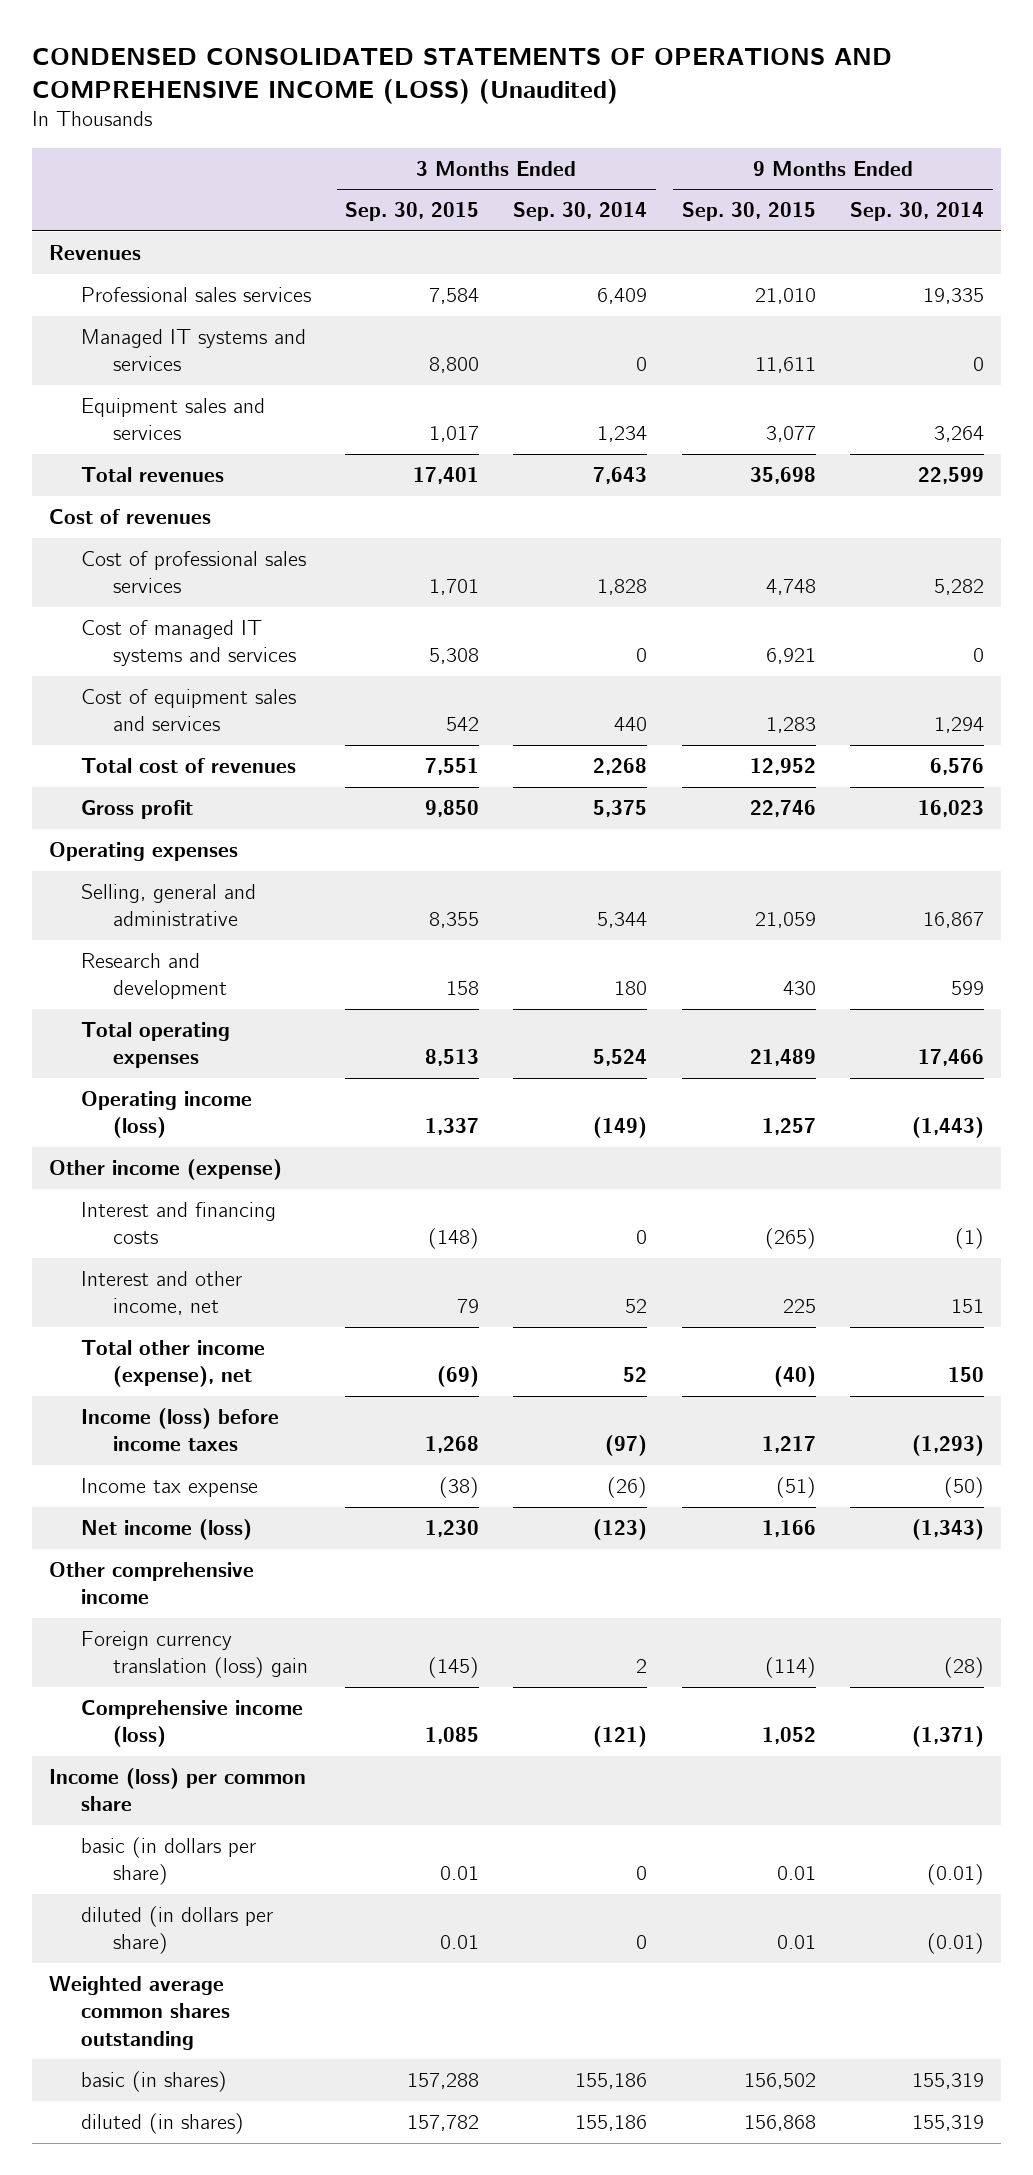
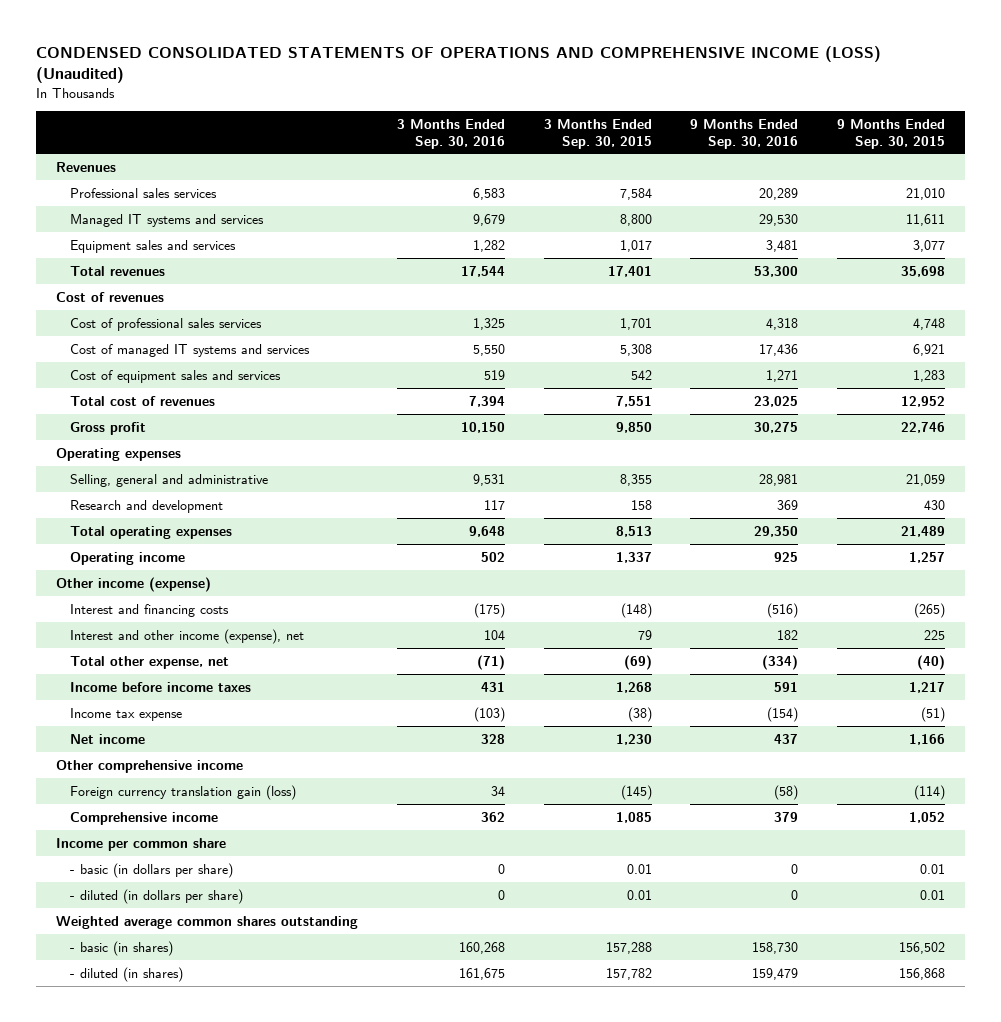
[513,202,648,222] Sep. 30, 2014 -> none
[849,202,984,222] Sep. 30, 2014 -> none
none -> [396,118,505,149] 3 Months Ended Sep. 30, 2016
none -> [690,118,799,149] 9 Months Ended Sep. 30, 2016
[80,1091,252,1139] Operating income (loss) -> [69,551,185,565] Operating income
[80,1271,242,1316] Interest and other income, net -> [69,628,304,644] Interest and other income (expense), net
[80,1340,265,1388] Total other income (expense), net -> [69,655,229,669] Total other expense, net
[80,1408,279,1452] Income (loss) before income taxes -> [69,681,251,692] Income before income taxes
[80,1519,252,1541] Net income (loss) -> [69,733,145,744] Net income
[80,1631,308,1679] Foreign currency translation (loss) gain -> [69,784,296,800] Foreign currency translation gain (loss)
[80,1700,303,1748] Comprehensive income (loss) -> [69,811,218,825] Comprehensive income
[49,1768,307,1812] Income (loss) per common share -> [55,837,226,851] Income per common share
[80,1837,256,1886] basic (in dollars per share) -> [69,862,233,878] - basic (in dollars per share)
[80,1906,273,1955] diluted (in dollars per share) -> [69,888,243,904] - diluted (in dollars per share)
[80,2071,227,2093] basic (in shares) -> [69,940,173,956] - basic (in shares)
[80,2113,244,2135] diluted (in shares) -> [69,966,183,982] - diluted (in shares)

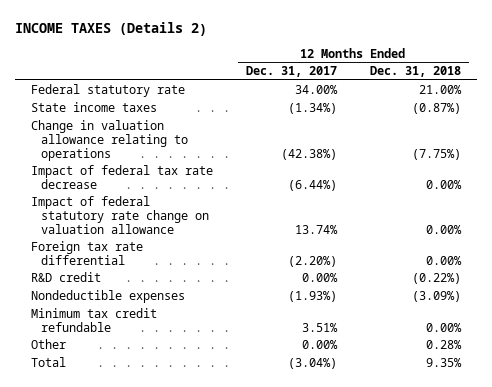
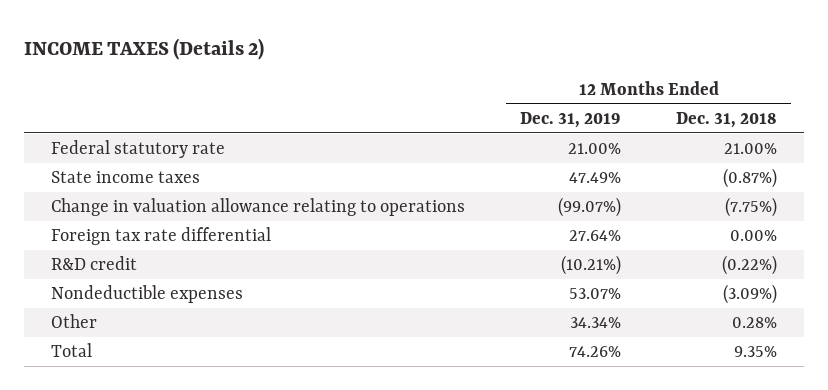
[246,66,338,78] Dec. 31, 2017 -> none
none -> [520,112,622,129] Dec. 31, 2019
[31,164,214,189] Impact of federal tax rate decrease -> none
[31,195,210,234] Impact of federal statutory rate change on valuation allowance -> none
[31,307,158,332] Minimum tax credit refundable -> none

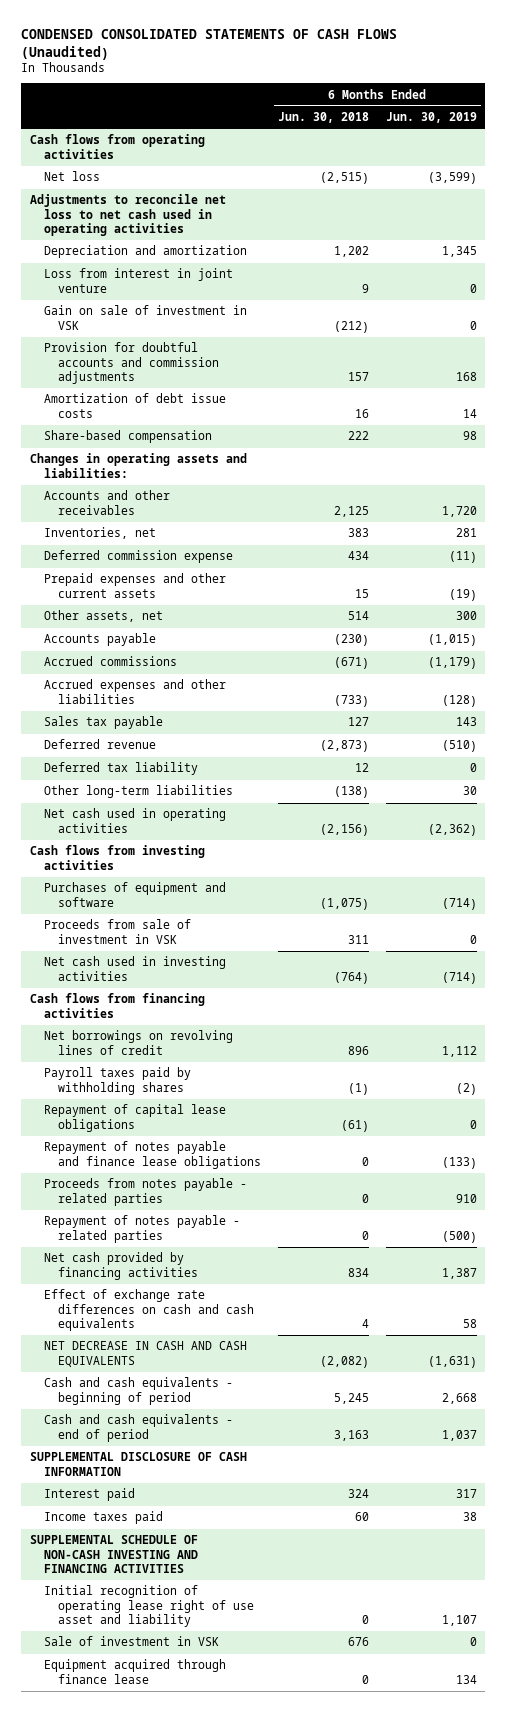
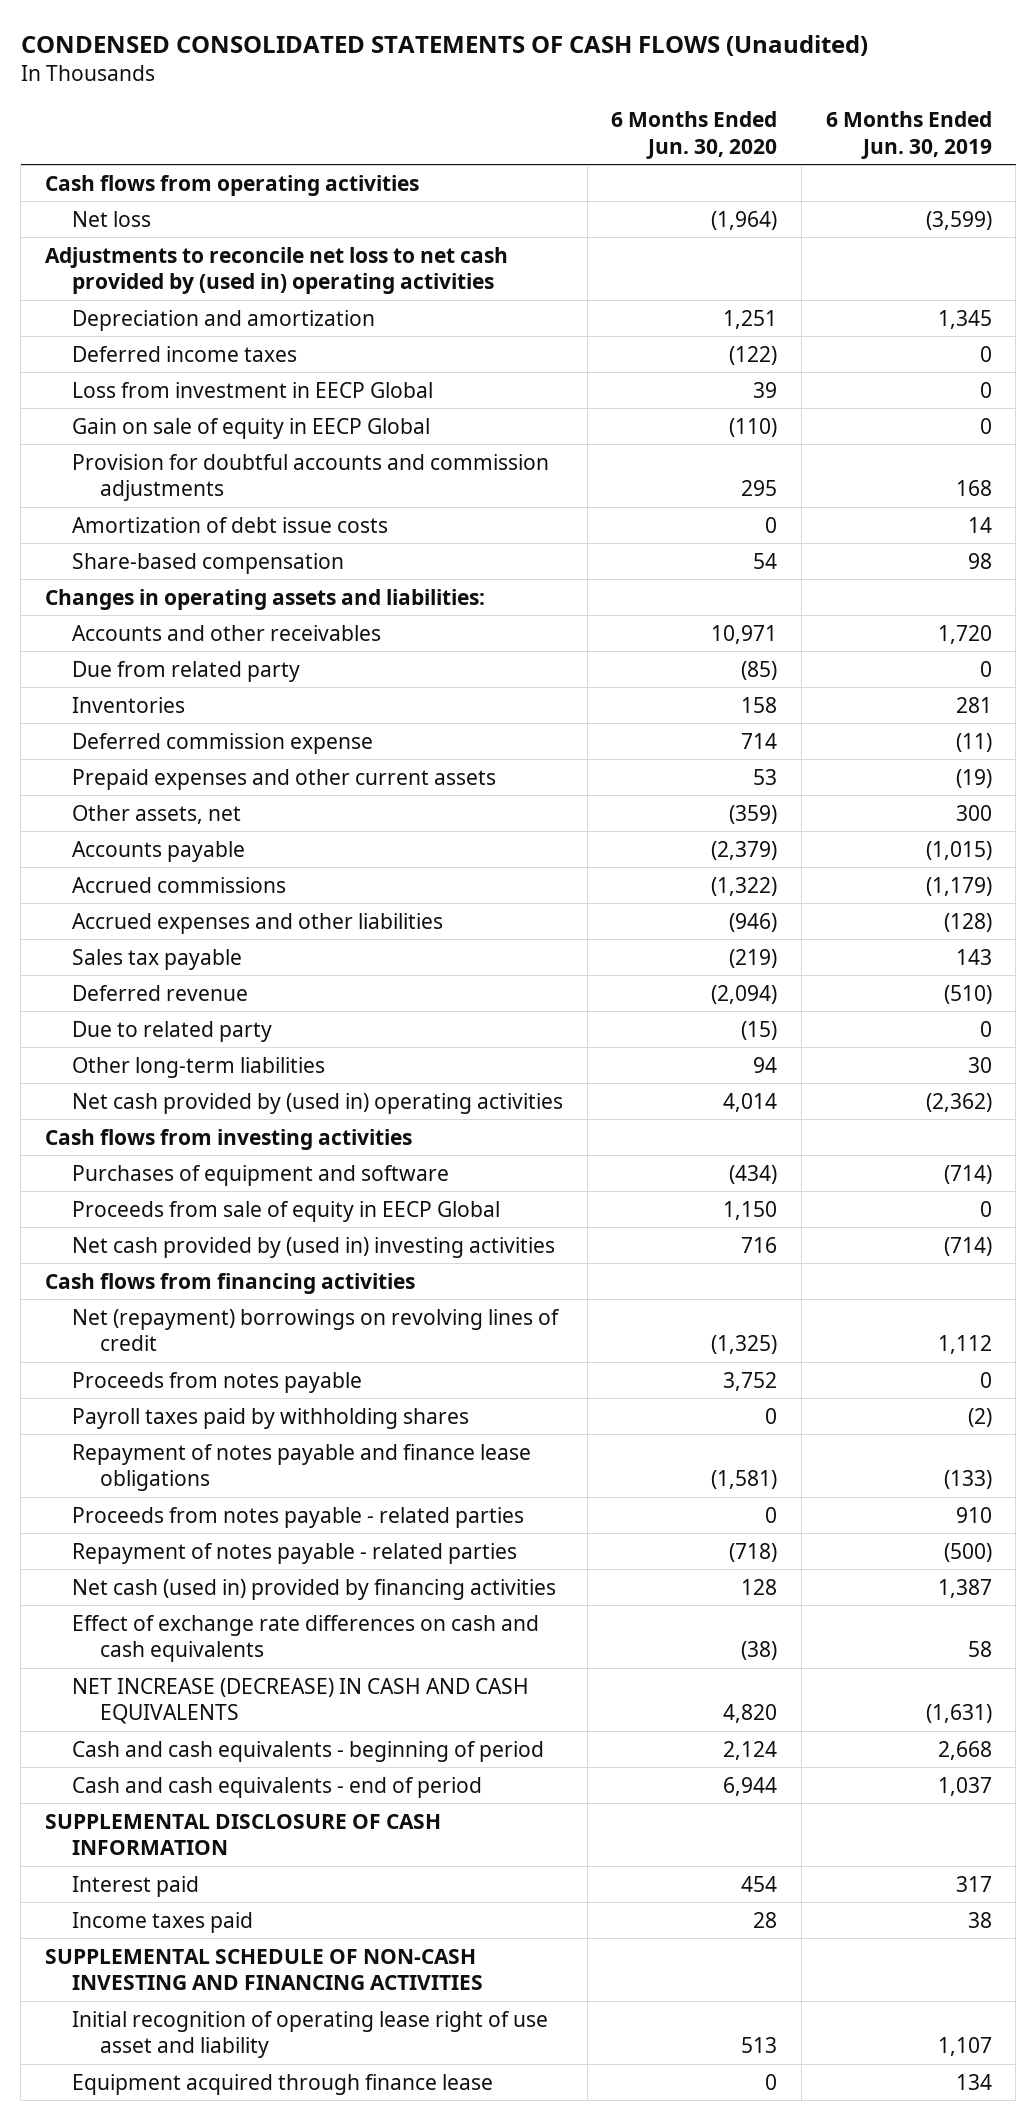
[277,112,369,124] Jun. 30, 2018 -> none
none -> [611,111,778,159] 6 Months Ended Jun. 30, 2020
[29,194,226,237] Adjustments to reconcile net loss to net cash used in operating activities -> [44,246,508,294] Adjustments to reconcile net loss to net cash provided by (used in) operating activities
[43,268,233,293] Loss from interest in joint venture -> none
none -> [72,345,298,362] Deferred income taxes
none -> [72,381,434,398] Loss from investment in EECP Global
[43,305,247,330] Gain on sale of investment in VSK -> [72,417,431,439] Gain on sale of equity in EECP Global
none -> [72,660,301,682] Due from related party
[43,527,156,540] Inventories, net -> [72,696,186,713] Inventories
[43,762,198,776] Deferred tax liability -> none
none -> [72,1020,273,1042] Due to related party
[43,808,226,833] Net cash used in operating activities -> [72,1092,564,1114] Net cash provided by (used in) operating activities
[43,919,191,944] Proceeds from sale of investment in VSK -> [72,1200,501,1222] Proceeds from sale of equity in EECP Global
[43,956,226,981] Net cash used in investing activities -> [72,1236,556,1258] Net cash provided by (used in) investing activities
[43,1030,233,1055] Net borrowings on revolving lines of credit -> [72,1308,561,1351] Net (repayment) borrowings on revolving lines of credit
none -> [72,1371,363,1393] Proceeds from notes payable
[43,1104,226,1132] Repayment of capital lease obligations -> none
[43,1252,199,1280] Net cash provided by financing activities -> [72,1578,557,1600] Net cash (used in) provided by financing activities
[43,1341,247,1367] NET DECREASE IN CASH AND CASH EQUIVALENTS -> [72,1677,530,1724] NET INCREASE (DECREASE) IN CASH AND CASH EQUIVALENTS
[43,1636,219,1647] Sale of investment in VSK -> none

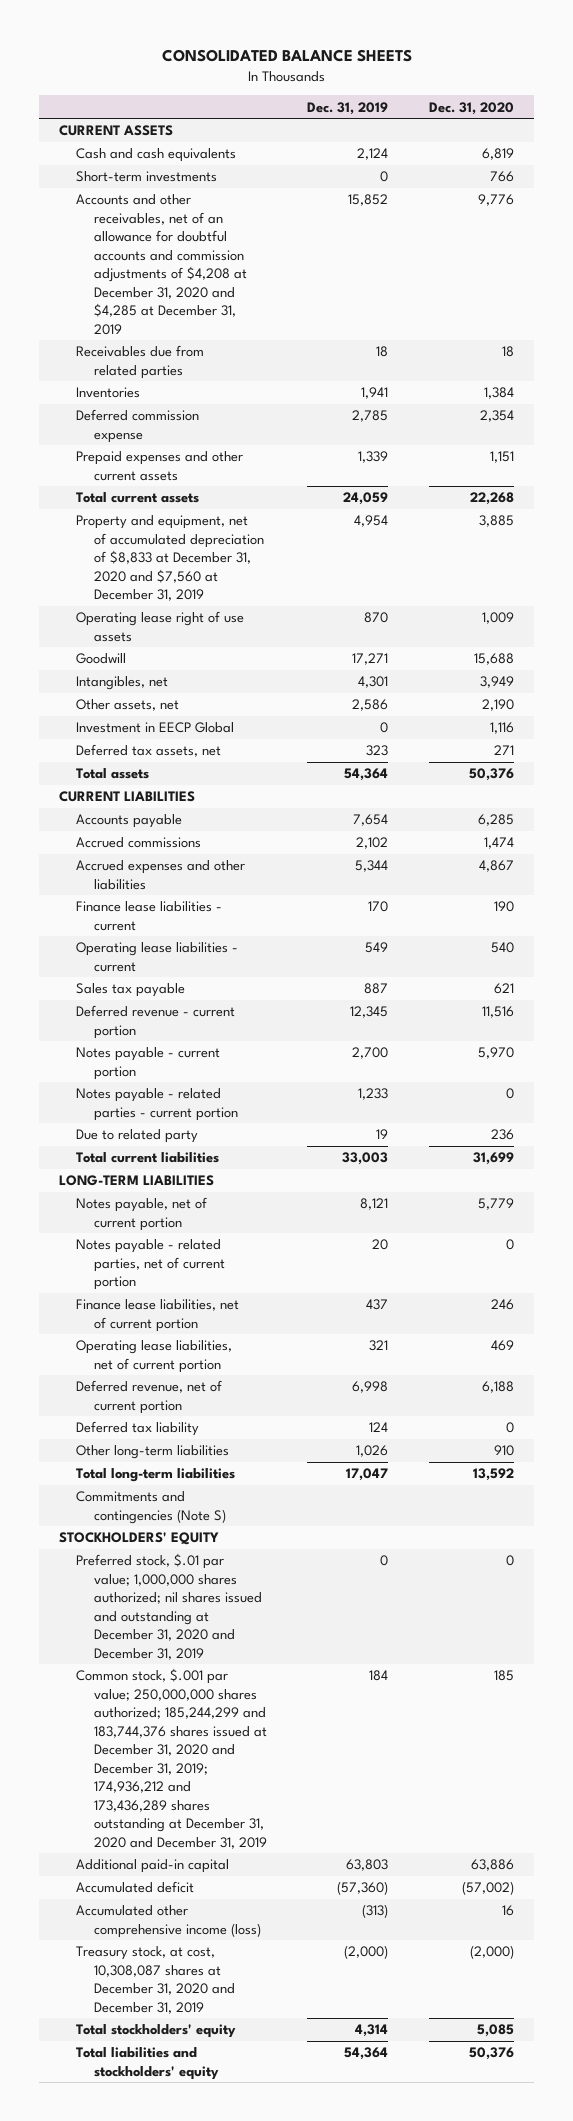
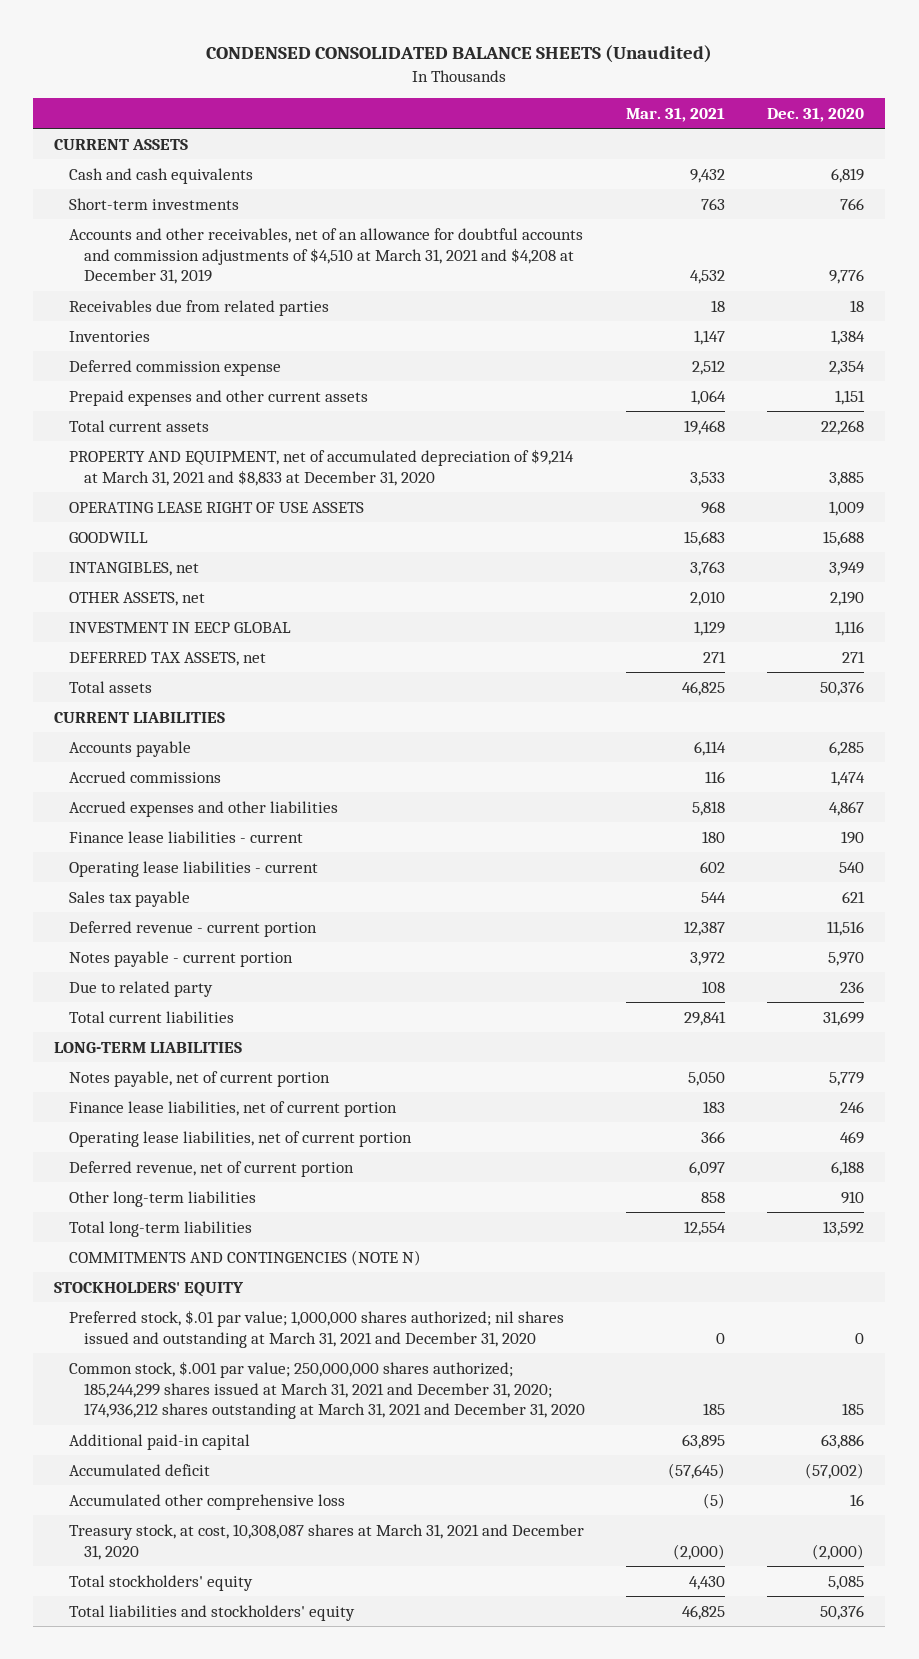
[161,49,412,63] CONSOLIDATED BALANCE SHEETS -> [206,45,713,64] CONDENSED CONSOLIDATED BALANCE SHEETS (Unaudited)
[307,101,389,115] Dec. 31, 2019 -> none
none -> [626,107,726,122] Mar. 31, 2021
[76,194,247,335] Accounts and other receivables, net of an allowance for doubtful accounts and commission adjustments of $4,208 at December 31, 2020 and $4,285 at December 31, 2019 -> [68,227,583,285] Accounts and other receivables, net of an allowance for doubtful accounts and commission adjustments of $4,510 at March 31, 2021 and $4,208 at December 31, 2019
[76,515,264,602] Property and equipment, net of accumulated depreciation of $8,833 at December 31, 2020 and $7,560 at December 31, 2019 -> [68,448,574,486] PROPERTY AND EQUIPMENT, net of accumulated depreciation of $9,214 at March 31, 2021 and $8,833 at December 31, 2020
[76,611,245,642] Operating lease right of use assets -> [68,501,364,513] OPERATING LEASE RIGHT OF USE ASSETS
[76,653,127,665] Goodwill -> [68,531,148,543] GOODWILL
[76,676,169,691] Intangibles, net -> [68,561,199,576] INTANGIBLES, net
[76,699,180,712] Other assets, net -> [68,591,205,606] OTHER ASSETS, net
[76,722,235,734] Investment in EECP Global -> [68,621,291,633] INVESTMENT IN EECP GLOBAL
[76,744,222,758] Deferred tax assets, net -> [68,651,266,666] DEFERRED TAX ASSETS, net
[76,1088,238,1121] Notes payable - related parties - current portion -> none
[76,1239,225,1291] Notes payable - related parties, net of current portion -> none
[76,1421,200,1437] Deferred tax liability -> none
[76,1491,226,1524] Commitments and contingencies (Note S) -> [68,1249,421,1266] COMMITMENTS AND CONTINGENCIES (NOTE N)
[76,1553,262,1660] Preferred stock, $.01 par value; 1,000,000 shares authorized; nil shares issued and outstanding at December 31, 2020 and December 31, 2019 -> [68,1309,564,1348] Preferred stock, $.01 par value; 1,000,000 shares authorized; nil shares issued and outstanding at March 31, 2021 and December 31, 2020
[76,1668,267,1849] Common stock, $.001 par value; 250,000,000 shares authorized; 185,244,299 and 183,744,376 shares issued at December 31, 2020 and December 31, 2019; 174,936,212 and 173,436,289 shares outstanding at December 31, 2020 and December 31, 2019 -> [68,1360,585,1420] Common stock, $.001 par value; 250,000,000 shares authorized; 185,244,299 shares issued at March 31, 2021 and December 31, 2020; 174,936,212 shares outstanding at March 31, 2021 and December 31, 2020
[76,1905,261,1938] Accumulated other comprehensive income (loss) -> [68,1493,345,1510] Accumulated other comprehensive loss
[76,1946,235,2014] Treasury stock, at cost, 10,308,087 shares at December 31, 2020 and December 31, 2019 -> [68,1523,584,1560] Treasury stock, at cost, 10,308,087 shares at March 31, 2021 and December 31, 2020

